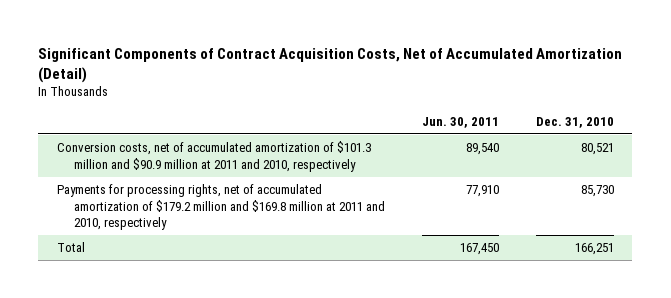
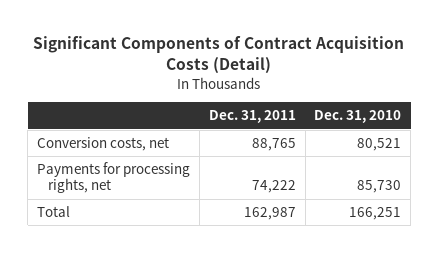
[38,47,623,83] Significant Components of Contract Acquisition Costs, Net of Accumulated Amortization (Detail) -> [33,36,405,75] Significant Components of Contract Acquisition Costs (Detail)
[421,117,499,129] Jun. 30, 2011 -> none
none -> [208,110,296,124] Dec. 31, 2011
[56,141,371,172] Conversion costs, net of accumulated amortization of $101.3 million and $90.9 million at 2011 and 2010, respectively -> [37,137,170,152] Conversion costs, net
[56,184,385,231] Payments for processing rights, net of accumulated amortization of $179.2 million and $169.8 million at 2011 and 2010, respectively -> [37,162,191,194] Payments for processing rights, net

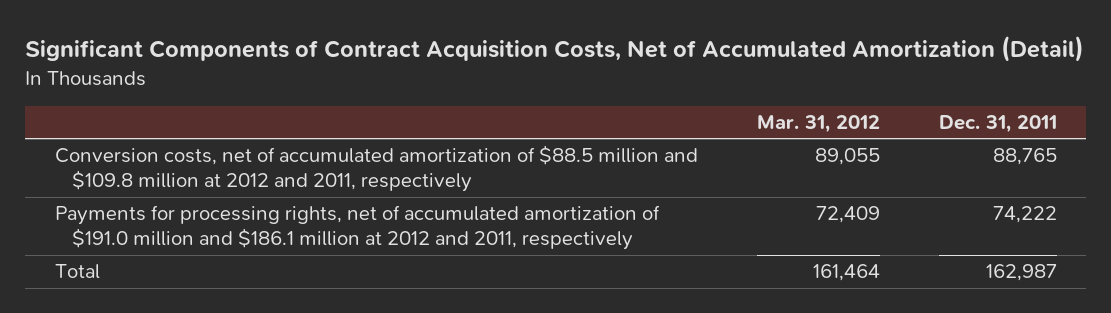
[33,36,405,75] Significant Components of Contract Acquisition Costs (Detail) -> [25,36,1085,63] Significant Components of Contract Acquisition Costs, Net of Accumulated Amortization (Detail)
[314,110,402,124] Dec. 31, 2010 -> none
none -> [756,115,880,134] Mar. 31, 2012
[37,137,170,152] Conversion costs, net -> [54,145,698,193] Conversion costs, net of accumulated amortization of $88.5 million and $109.8 million at 2012 and 2011, respectively
[37,162,191,194] Payments for processing rights, net -> [54,205,660,251] Payments for processing rights, net of accumulated amortization of $191.0 million and $186.1 million at 2012 and 2011, respectively

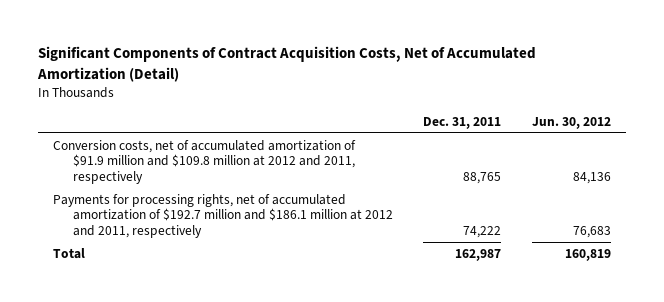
[756,115,880,134] Mar. 31, 2012 -> none
none -> [532,116,612,129] Jun. 30, 2012
[54,145,698,193] Conversion costs, net of accumulated amortization of $88.5 million and $109.8 million at 2012 and 2011, respectively -> [53,139,357,185] Conversion costs, net of accumulated amortization of $91.9 million and $109.8 million at 2012 and 2011, respectively
[54,205,660,251] Payments for processing rights, net of accumulated amortization of $191.0 million and $186.1 million at 2012 and 2011, respectively -> [53,193,393,239] Payments for processing rights, net of accumulated amortization of $192.7 million and $186.1 million at 2012 and 2011, respectively

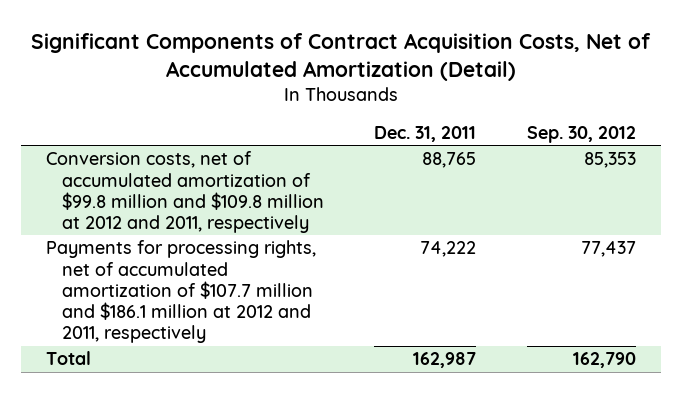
[532,116,612,129] Jun. 30, 2012 -> none
none -> [527,125,637,143] Sep. 30, 2012
[53,139,357,185] Conversion costs, net of accumulated amortization of $91.9 million and $109.8 million at 2012 and 2011, respectively -> [45,151,324,233] Conversion costs, net of accumulated amortization of $99.8 million and $109.8 million at 2012 and 2011, respectively
[53,193,393,239] Payments for processing rights, net of accumulated amortization of $192.7 million and $186.1 million at 2012 and 2011, respectively -> [45,240,316,343] Payments for processing rights, net of accumulated amortization of $107.7 million and $186.1 million at 2012 and 2011, respectively

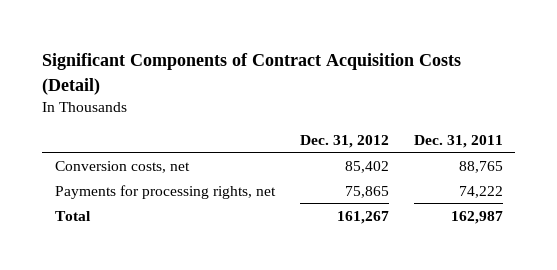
[30,32,651,81] Significant Components of Contract Acquisition Costs, Net of Accumulated Amortization (Detail) -> [41,53,461,95] Significant Components of Contract Acquisition Costs (Detail)
[527,125,637,143] Sep. 30, 2012 -> none
none -> [299,135,389,149] Dec. 31, 2012
[45,151,324,233] Conversion costs, net of accumulated amortization of $99.8 million and $109.8 million at 2012 and 2011, respectively -> [54,160,190,173] Conversion costs, net
[45,240,316,343] Payments for processing rights, net of accumulated amortization of $107.7 million and $186.1 million at 2012 and 2011, respectively -> [54,184,276,199] Payments for processing rights, net

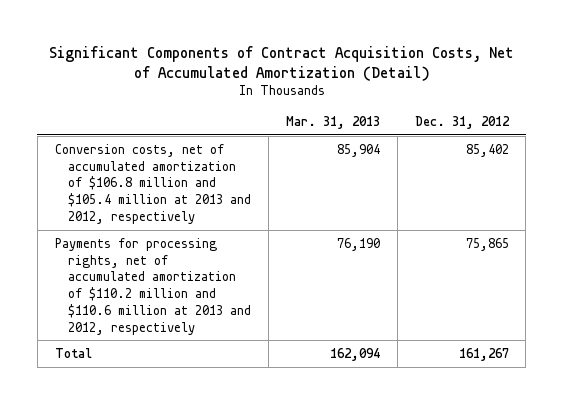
[41,53,461,95] Significant Components of Contract Acquisition Costs (Detail) -> [48,45,514,81] Significant Components of Contract Acquisition Costs, Net of Accumulated Amortization (Detail)
[413,135,503,149] Dec. 31, 2011 -> none
none -> [285,116,380,130] Mar. 31, 2013
[54,160,190,173] Conversion costs, net -> [54,143,252,224] Conversion costs, net of accumulated amortization of $106.8 million and $105.4 million at 2013 and 2012, respectively
[54,184,276,199] Payments for processing rights, net -> [54,237,252,335] Payments for processing rights, net of accumulated amortization of $110.2 million and $110.6 million at 2013 and 2012, respectively

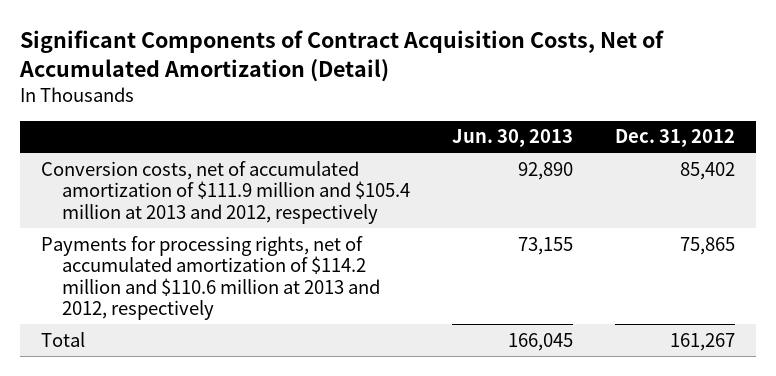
[285,116,380,130] Mar. 31, 2013 -> none
none -> [452,129,574,148] Jun. 30, 2013
[54,143,252,224] Conversion costs, net of accumulated amortization of $106.8 million and $105.4 million at 2013 and 2012, respectively -> [40,160,411,224] Conversion costs, net of accumulated amortization of $111.9 million and $105.4 million at 2013 and 2012, respectively
[54,237,252,335] Payments for processing rights, net of accumulated amortization of $110.2 million and $110.6 million at 2013 and 2012, respectively -> [40,235,381,321] Payments for processing rights, net of accumulated amortization of $114.2 million and $110.6 million at 2013 and 2012, respectively

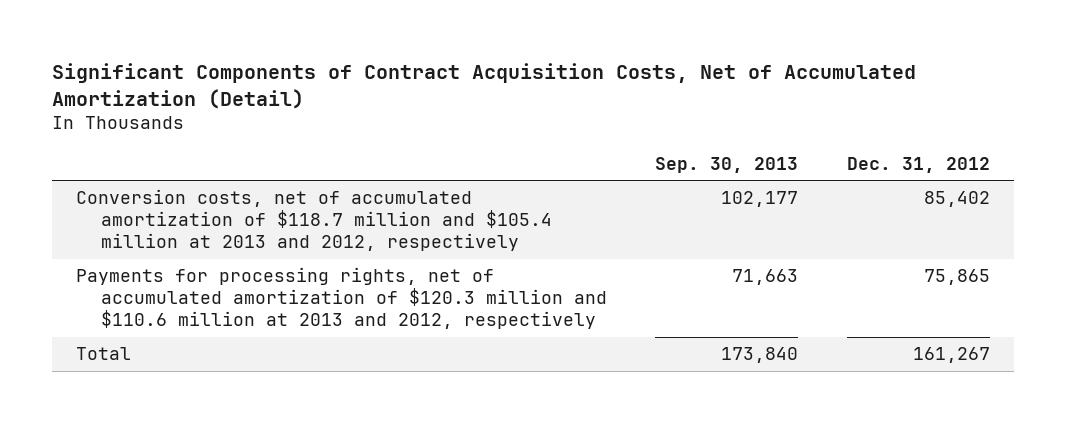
[452,129,574,148] Jun. 30, 2013 -> none
none -> [655,156,799,173] Sep. 30, 2013
[40,160,411,224] Conversion costs, net of accumulated amortization of $111.9 million and $105.4 million at 2013 and 2012, respectively -> [76,189,552,252] Conversion costs, net of accumulated amortization of $118.7 million and $105.4 million at 2013 and 2012, respectively
[40,235,381,321] Payments for processing rights, net of accumulated amortization of $114.2 million and $110.6 million at 2013 and 2012, respectively -> [76,267,607,330] Payments for processing rights, net of accumulated amortization of $120.3 million and $110.6 million at 2013 and 2012, respectively

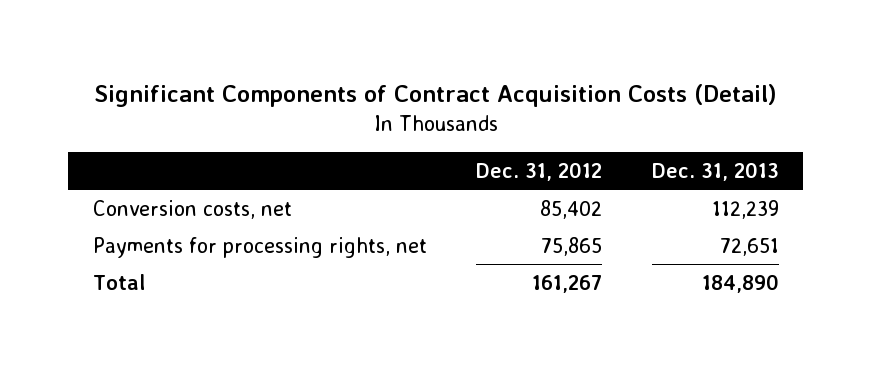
[51,62,916,109] Significant Components of Contract Acquisition Costs, Net of Accumulated Amortization (Detail) -> [93,83,777,107] Significant Components of Contract Acquisition Costs (Detail)
[655,156,799,173] Sep. 30, 2013 -> none
none -> [651,162,779,182] Dec. 31, 2013
[76,189,552,252] Conversion costs, net of accumulated amortization of $118.7 million and $105.4 million at 2013 and 2012, respectively -> [93,199,293,219] Conversion costs, net
[76,267,607,330] Payments for processing rights, net of accumulated amortization of $120.3 million and $110.6 million at 2013 and 2012, respectively -> [93,236,428,258] Payments for processing rights, net

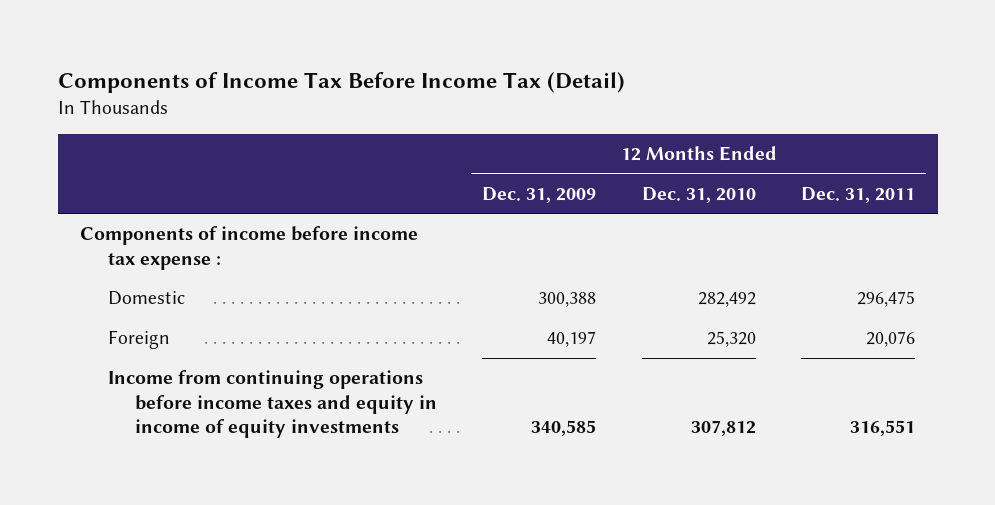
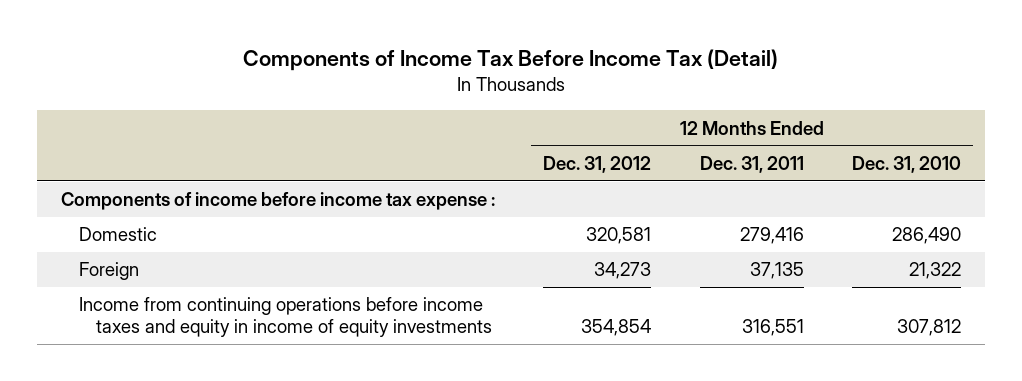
[482,186,597,203] Dec. 31, 2009 -> none
none -> [543,155,652,173] Dec. 31, 2012
[697,292,756,308] 282,492 -> [891,227,961,245] 286,490
[856,291,915,308] 296,475 -> [739,227,804,245] 279,416
[706,331,756,348] 25,320 -> [908,262,961,280] 21,322
[865,331,915,348] 20,076 -> [749,262,804,280] 37,135

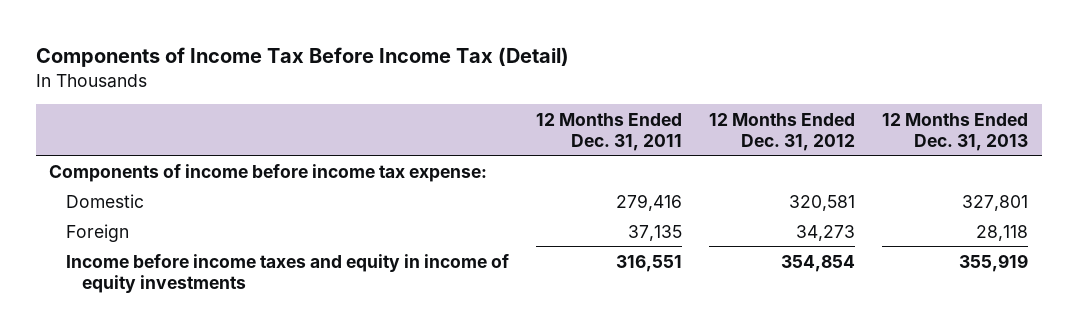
[851,155,961,173] Dec. 31, 2010 -> none
none -> [882,112,1029,151] 12 Months Ended Dec. 31, 2013
[61,192,496,211] Components of income before income tax expense : -> [49,163,488,182] Components of income before income tax expense:
[78,297,493,338] Income from continuing operations before income taxes and equity in income of equity investments -> [65,253,509,293] Income before income taxes and equity in income of equity investments

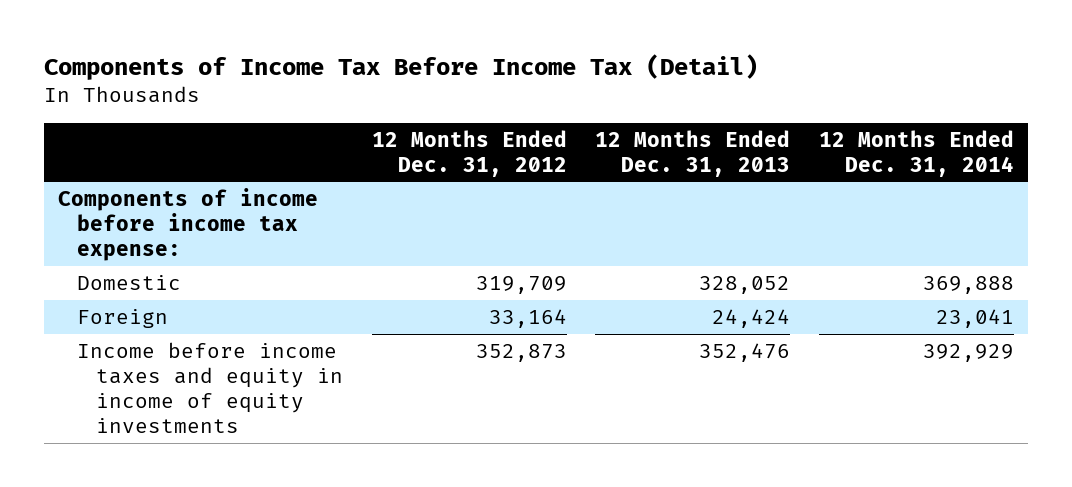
[535,112,682,151] 12 Months Ended Dec. 31, 2011 -> none
none -> [818,129,1014,177] 12 Months Ended Dec. 31, 2014
[788,194,855,211] 320,581 -> [475,275,567,294] 319,709
[962,194,1029,211] 327,801 -> [699,275,791,294] 328,052
[795,224,855,241] 34,273 -> [488,308,567,328] 33,164
[976,224,1029,241] 28,118 -> [712,308,791,328] 24,424
[780,254,855,272] 354,854 -> [475,343,567,362] 352,873
[959,253,1029,272] 355,919 -> [699,342,791,362] 352,476

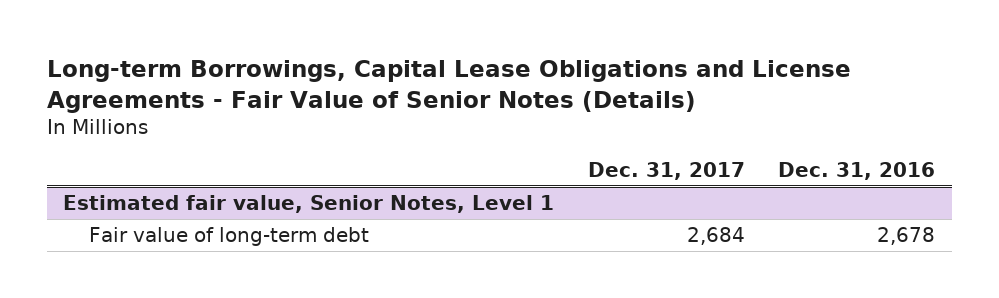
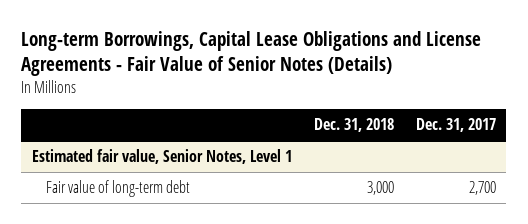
[778,162,936,181] Dec. 31, 2016 -> none
none -> [313,118,394,133] Dec. 31, 2018
[686,227,745,246] 2,684 -> [468,181,496,196] 2,700

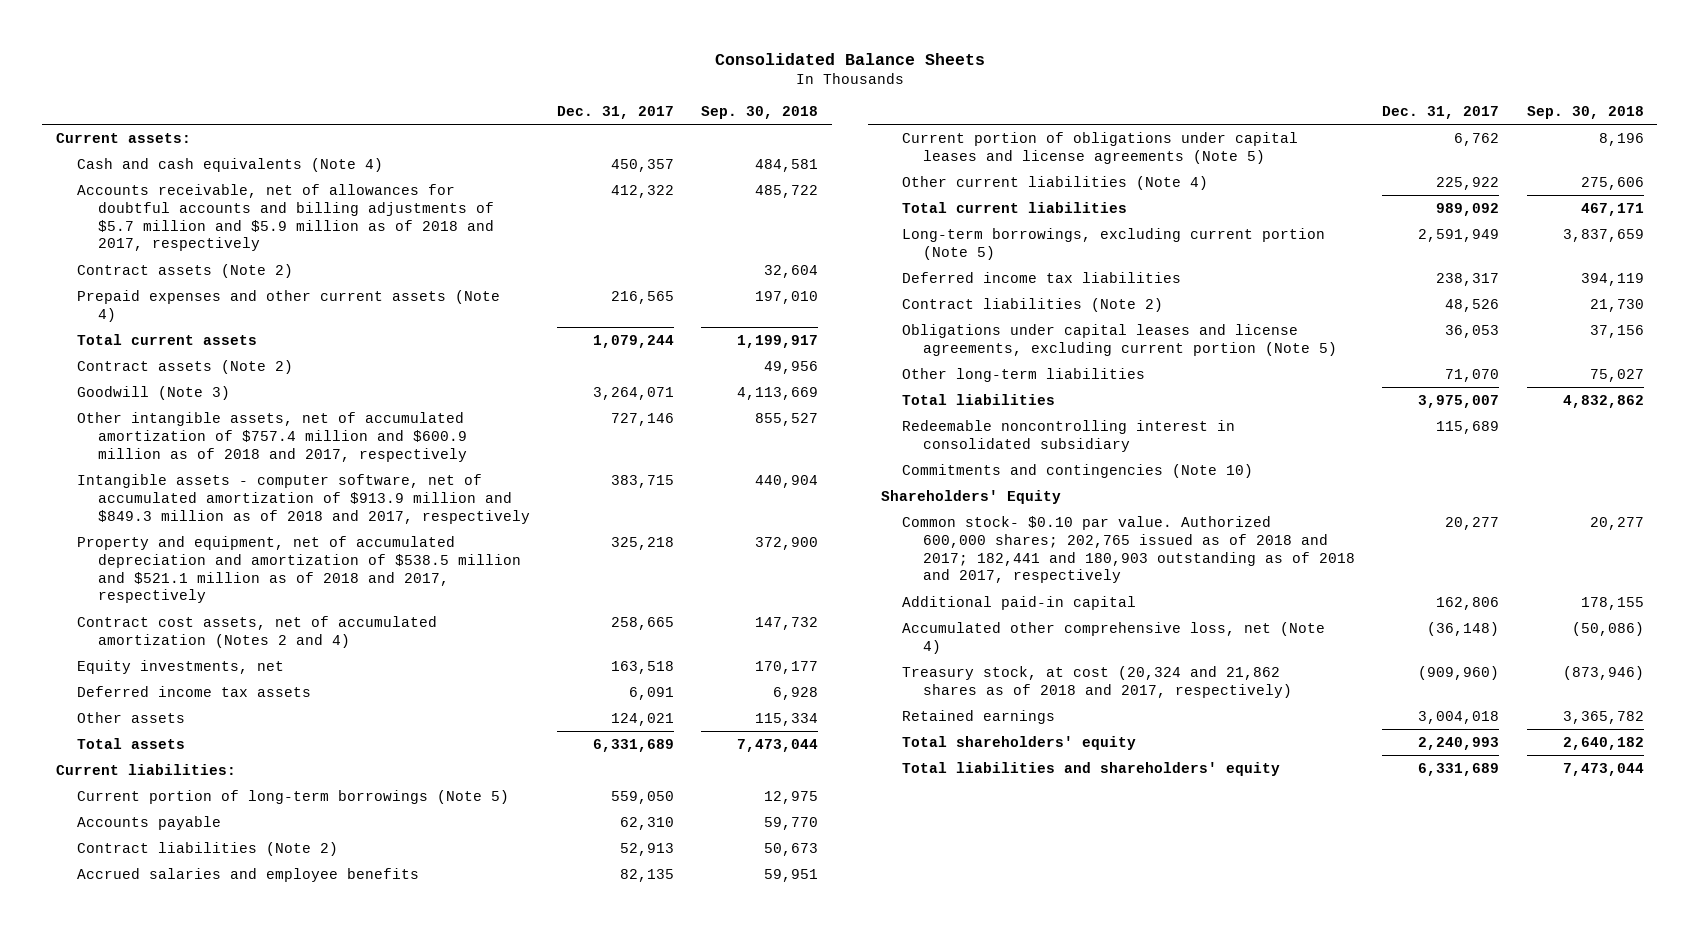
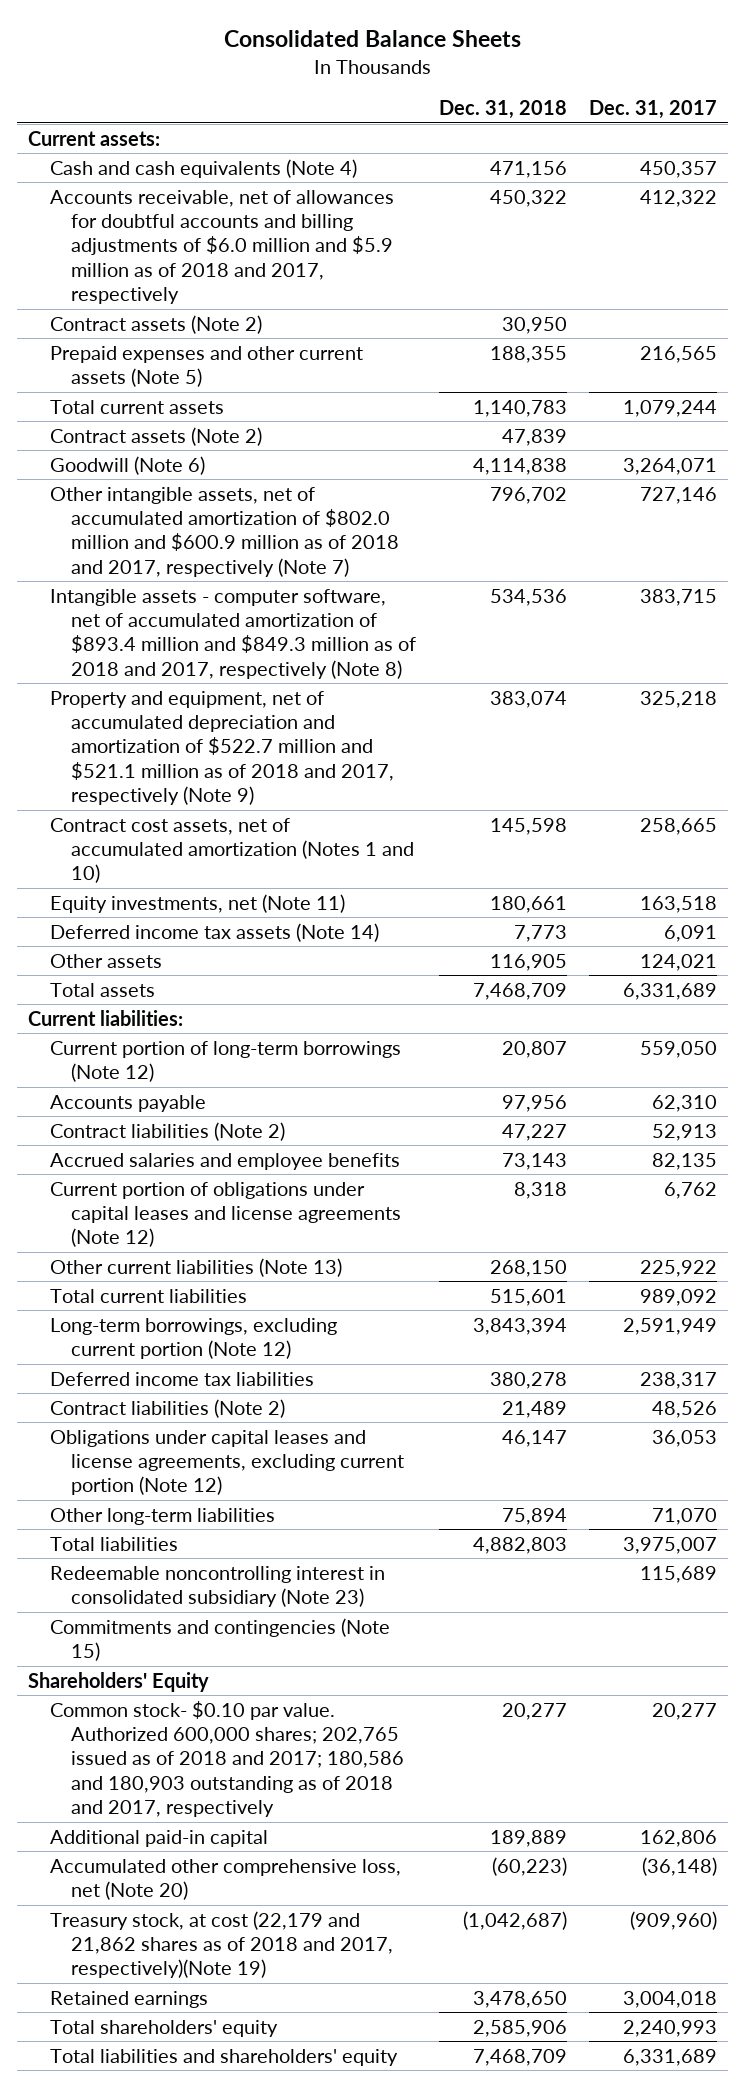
[701,105,819,119] Sep. 30, 2018 -> none
none -> [438,100,567,120] Dec. 31, 2018
[76,183,494,252] Accounts receivable, net of allowances for doubtful accounts and billing adjustments of $5.7 million and $5.9 million as of 2018 and 2017, respectively -> [49,189,394,305] Accounts receivable, net of allowances for doubtful accounts and billing adjustments of $6.0 million and $5.9 million as of 2018 and 2017, respectively
[76,289,500,322] Prepaid expenses and other current assets (Note 4) -> [49,345,363,388] Prepaid expenses and other current assets (Note 5)
[76,385,230,400] Goodwill (Note 3) -> [49,455,205,475] Goodwill (Note 6)
[76,411,467,462] Other intangible assets, net of accumulated amortization of $757.4 million and $600.9 million as of 2018 and 2017, respectively -> [49,486,400,577] Other intangible assets, net of accumulated amortization of $802.0 million and $600.9 million as of 2018 and 2017, respectively (Note 7)
[76,473,530,524] Intangible assets - computer software, net of accumulated amortization of $913.9 million and $849.3 million as of 2018 and 2017, respectively -> [49,588,417,679] Intangible assets - computer software, net of accumulated amortization of $893.4 million and $849.3 million as of 2018 and 2017, respectively (Note 8)
[76,535,521,604] Property and equipment, net of accumulated depreciation and amortization of $538.5 million and $521.1 million as of 2018 and 2017, respectively -> [49,690,395,806] Property and equipment, net of accumulated depreciation and amortization of $522.7 million and $521.1 million as of 2018 and 2017, respectively (Note 9)
[76,615,437,648] Contract cost assets, net of accumulated amortization (Notes 2 and 4) -> [49,817,415,884] Contract cost assets, net of accumulated amortization (Notes 1 and 10)
[76,659,284,674] Equity investments, net -> [49,893,345,913] Equity investments, net (Note 11)
[76,685,311,697] Deferred income tax assets -> [49,922,379,942] Deferred income tax assets (Note 14)
[76,789,509,804] Current portion of long-term borrowings (Note 5) -> [49,1040,401,1083] Current portion of long-term borrowings (Note 12)
[902,131,1299,164] Current portion of obligations under capital leases and license agreements (Note 5) -> [49,1181,402,1248] Current portion of obligations under capital leases and license agreements (Note 12)
[902,175,1209,190] Other current liabilities (Note 4) -> [49,1257,342,1277] Other current liabilities (Note 13)
[902,227,1326,260] Long-term borrowings, excluding current portion (Note 5) -> [49,1317,337,1360] Long-term borrowings, excluding current portion (Note 12)
[902,323,1338,356] Obligations under capital leases and license agreements, excluding current portion (Note 5) -> [49,1429,405,1496] Obligations under capital leases and license agreements, excluding current portion (Note 12)
[902,419,1236,452] Redeemable noncontrolling interest in consolidated subsidiary -> [49,1565,385,1608] Redeemable noncontrolling interest in consolidated subsidiary (Note 23)
[902,463,1254,478] Commitments and contingencies (Note 10) -> [49,1617,390,1662] Commitments and contingencies (Note 15)
[902,515,1356,584] Common stock- $0.10 par value. Authorized 600,000 shares; 202,765 issued as of 2018 and 2017; 182,441 and 180,903 outstanding as of 2018 and 2017, respectively -> [49,1700,405,1818] Common stock- $0.10 par value. Authorized 600,000 shares; 202,765 issued as of 2018 and 2017; 180,586 and 180,903 outstanding as of 2018 and 2017, respectively
[902,621,1326,654] Accumulated other comprehensive loss, net (Note 4) -> [49,1858,401,1901] Accumulated other comprehensive loss, net (Note 20)
[902,665,1293,698] Treasury stock, at cost (20,324 and 21,862 shares as of 2018 and 2017, respectively) -> [49,1910,394,1979] Treasury stock, at cost (22,179 and 21,862 shares as of 2018 and 2017, respectively)(Note 19)

